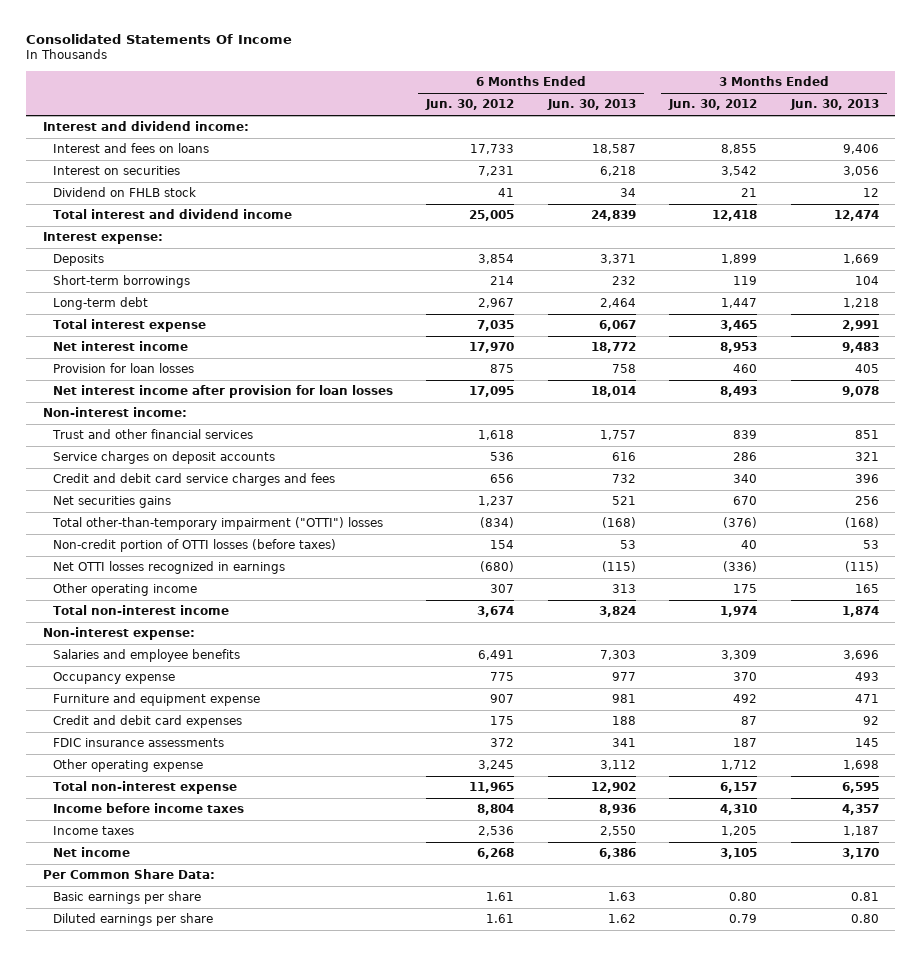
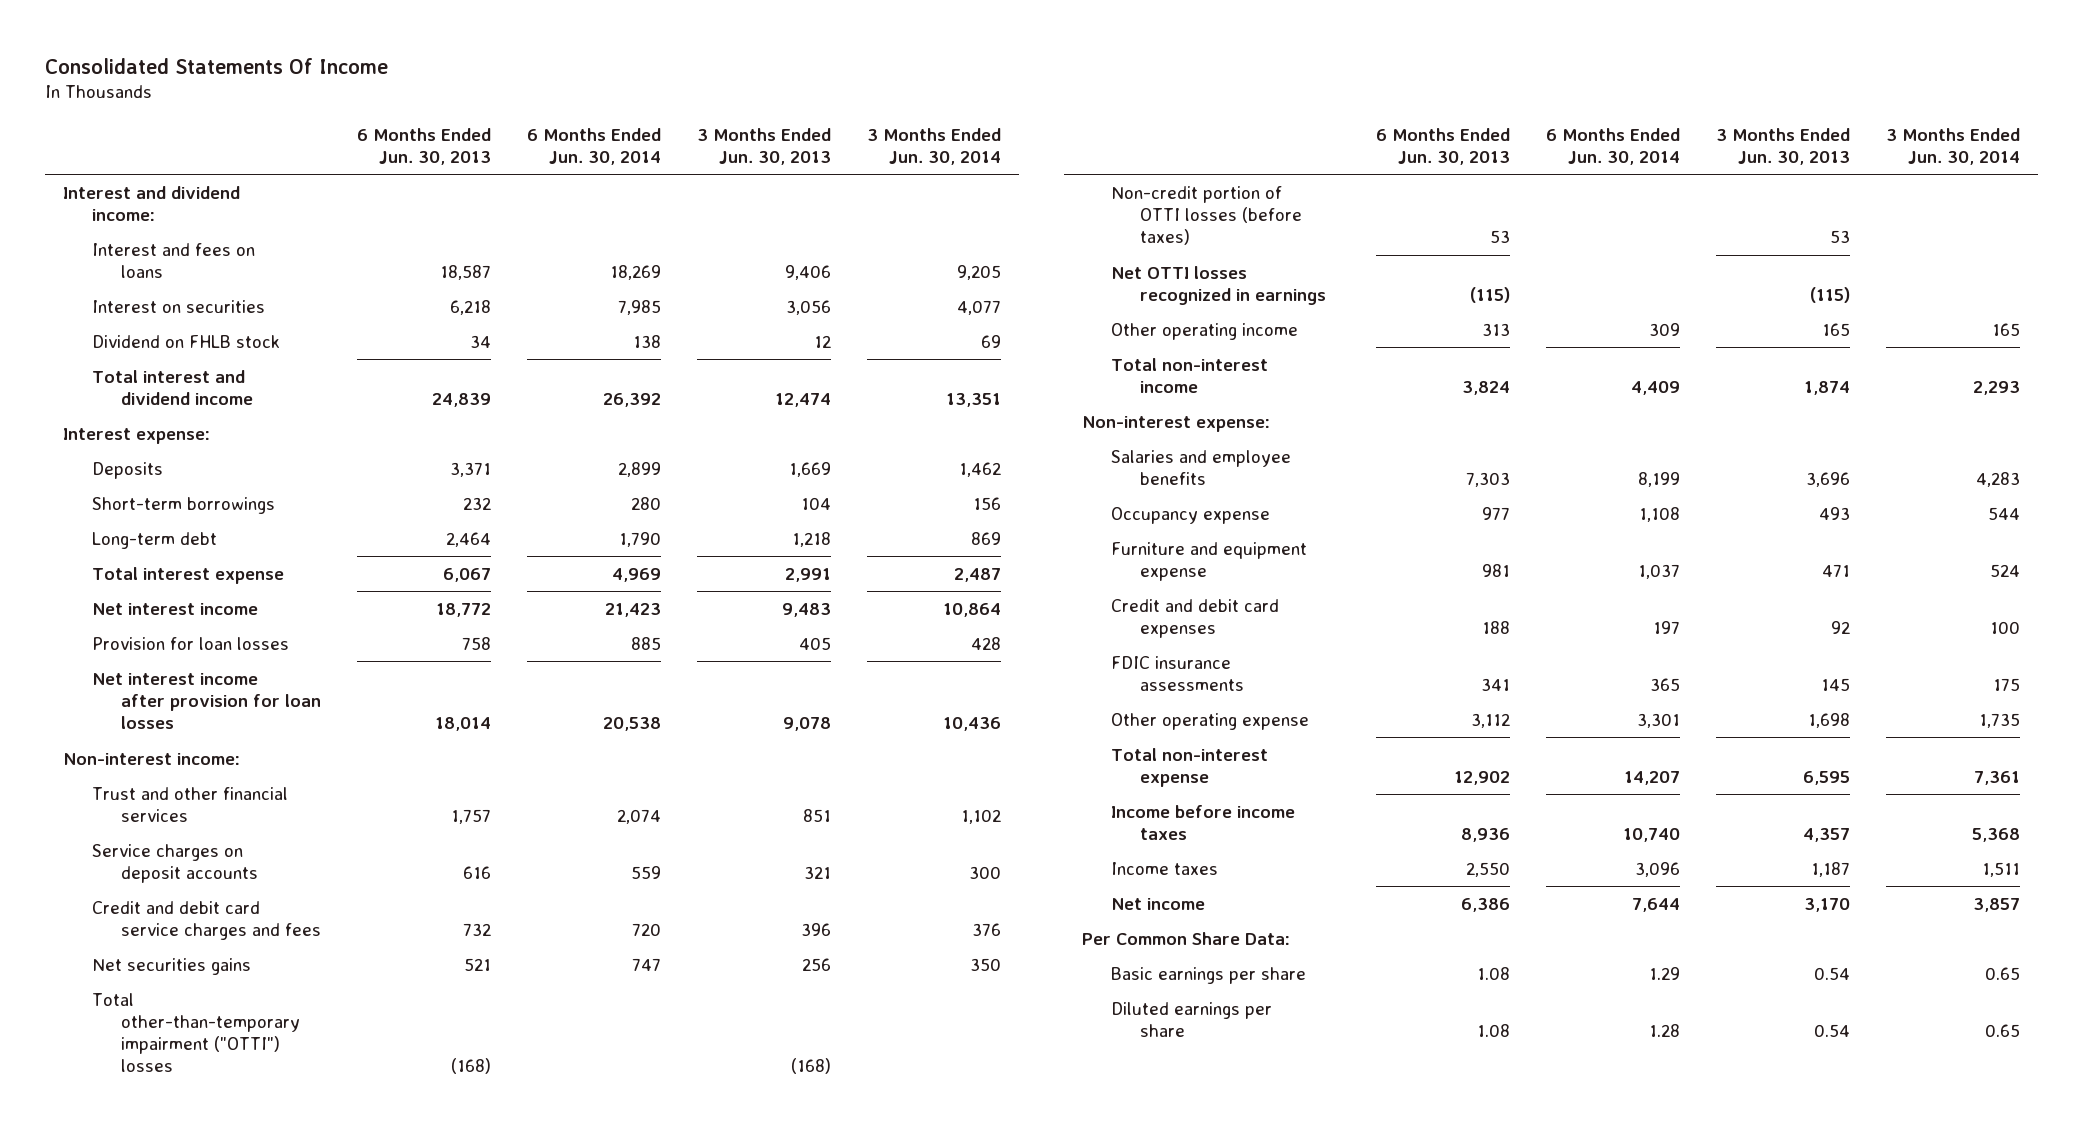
[425,99,515,111] Jun. 30, 2012 -> none
[668,99,758,111] Jun. 30, 2012 -> none
none -> [526,127,661,165] 6 Months Ended Jun. 30, 2014
none -> [866,127,1001,165] 3 Months Ended Jun. 30, 2014
[607,892,636,902] 1.63 -> [1477,966,1511,980] 1.08
[850,892,879,902] 0.81 -> [1813,966,1850,980] 0.54
[607,914,636,924] 1.62 -> [1477,1023,1511,1037] 1.08
[850,914,879,924] 0.80 -> [1813,1023,1850,1037] 0.54

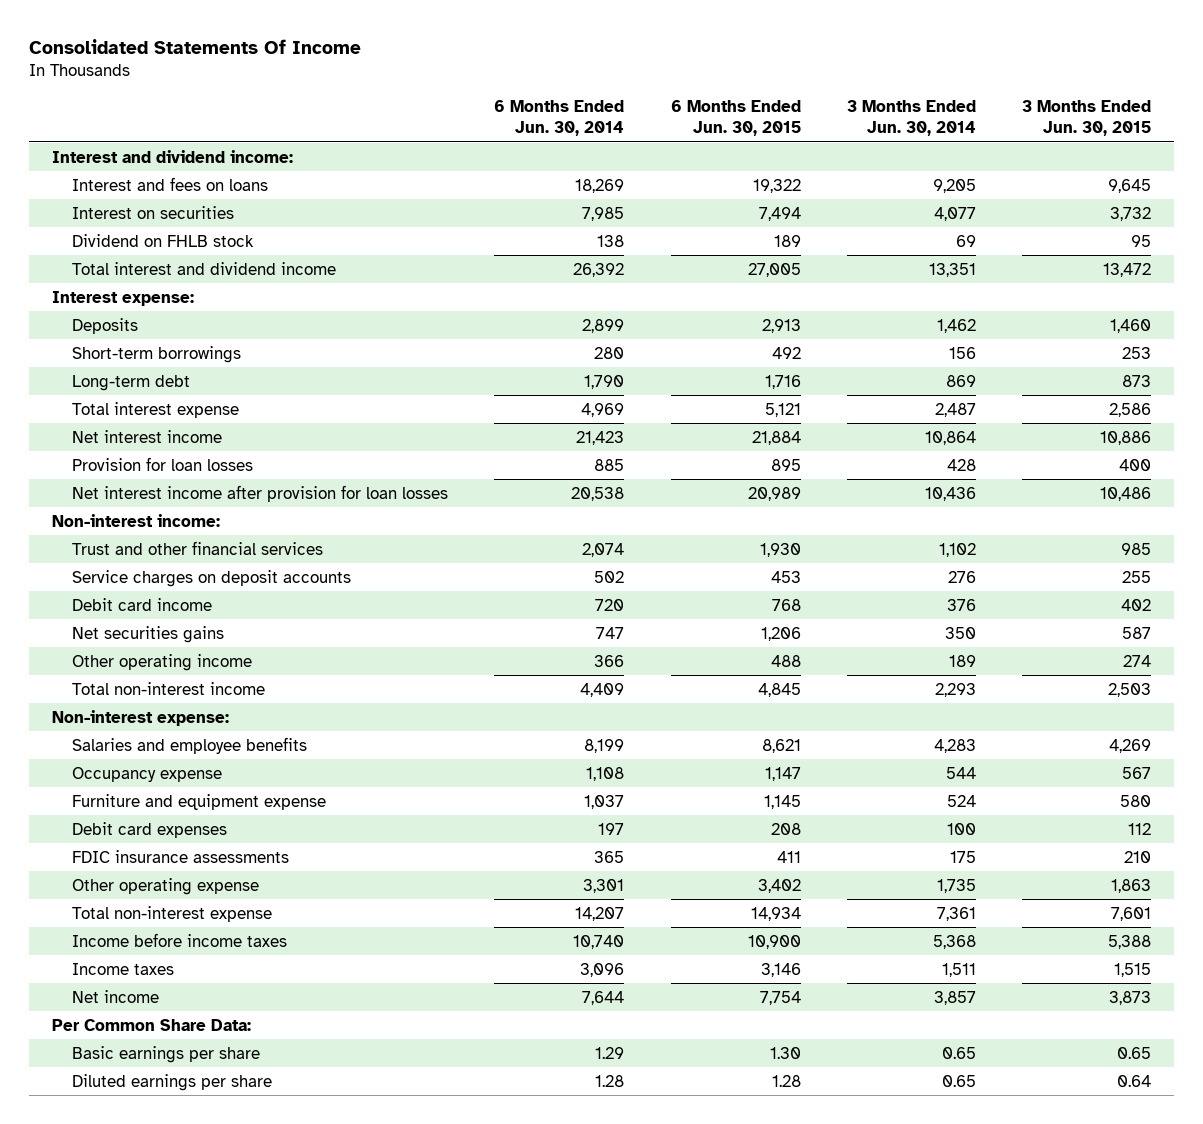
[356,127,491,165] 6 Months Ended Jun. 30, 2013 -> none
[696,127,831,165] 3 Months Ended Jun. 30, 2013 -> none
none -> [670,100,801,137] 6 Months Ended Jun. 30, 2015
none -> [1022,100,1152,137] 3 Months Ended Jun. 30, 2015
[630,865,661,879] 559 -> [594,570,625,583] 502
[968,865,1001,879] 300 -> [947,570,976,583] 276
[92,900,322,940] Credit and debit card service charges and fees -> [72,597,213,611] Debit card income
[92,992,301,1073] Total other-than-temporary impairment ("OTTI") losses -> none
[1111,185,1303,246] Non-credit portion of OTTI losses (before taxes) -> none
[1111,265,1327,305] Net OTTI losses recognized in earnings -> none
[1648,322,1680,336] 309 -> [594,654,625,667] 366
[1991,322,2020,336] 165 -> [948,654,976,667] 189
[1111,598,1280,638] Credit and debit card expenses -> [72,821,228,838] Debit card expenses

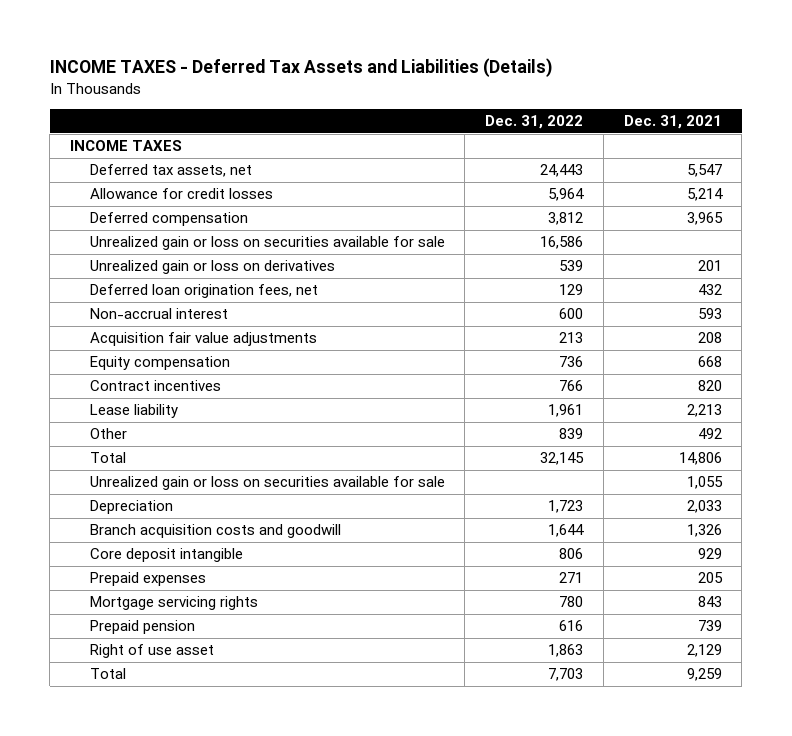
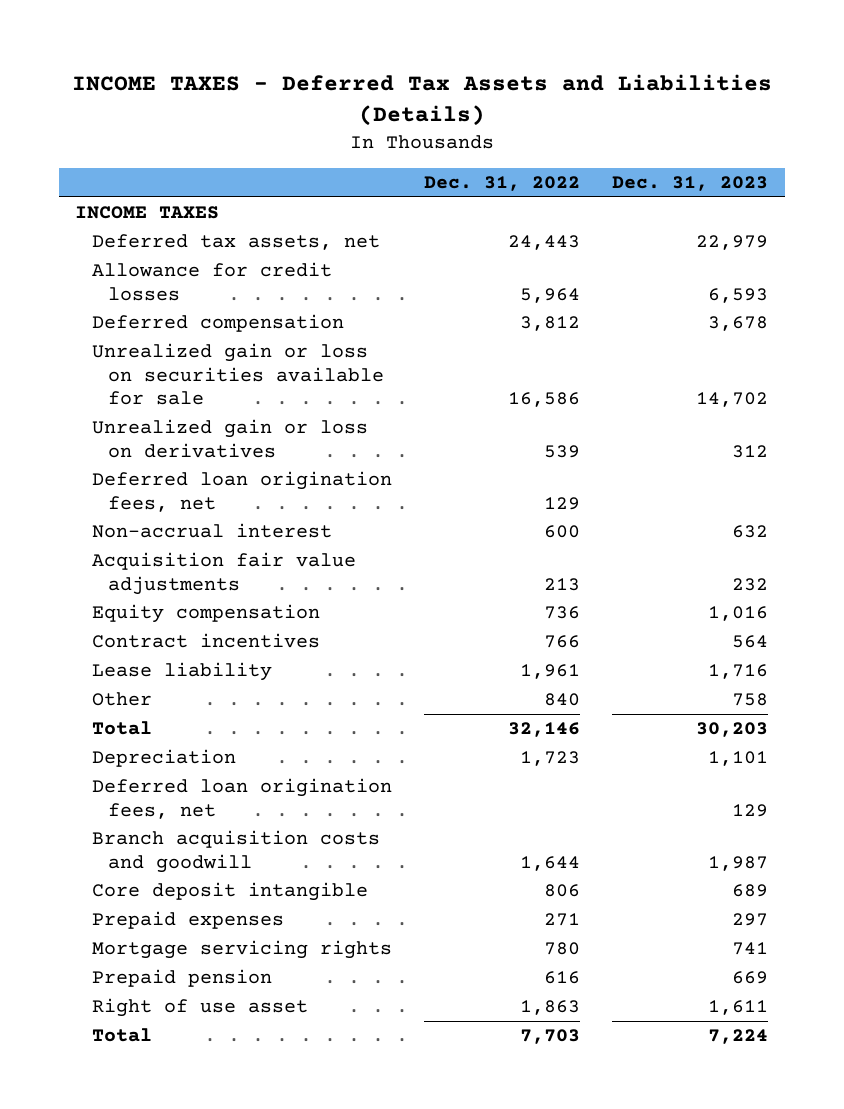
[623,115,722,130] Dec. 31, 2021 -> none
none -> [612,176,769,192] Dec. 31, 2023
[89,476,445,491] Unrealized gain or loss on securities available for sale -> none
[559,428,584,440] 839 -> [544,693,581,707] 840
[540,452,585,466] 32,145 -> [508,722,581,738] 32,146
none -> [91,778,392,819] Deferred loan origination fees, net

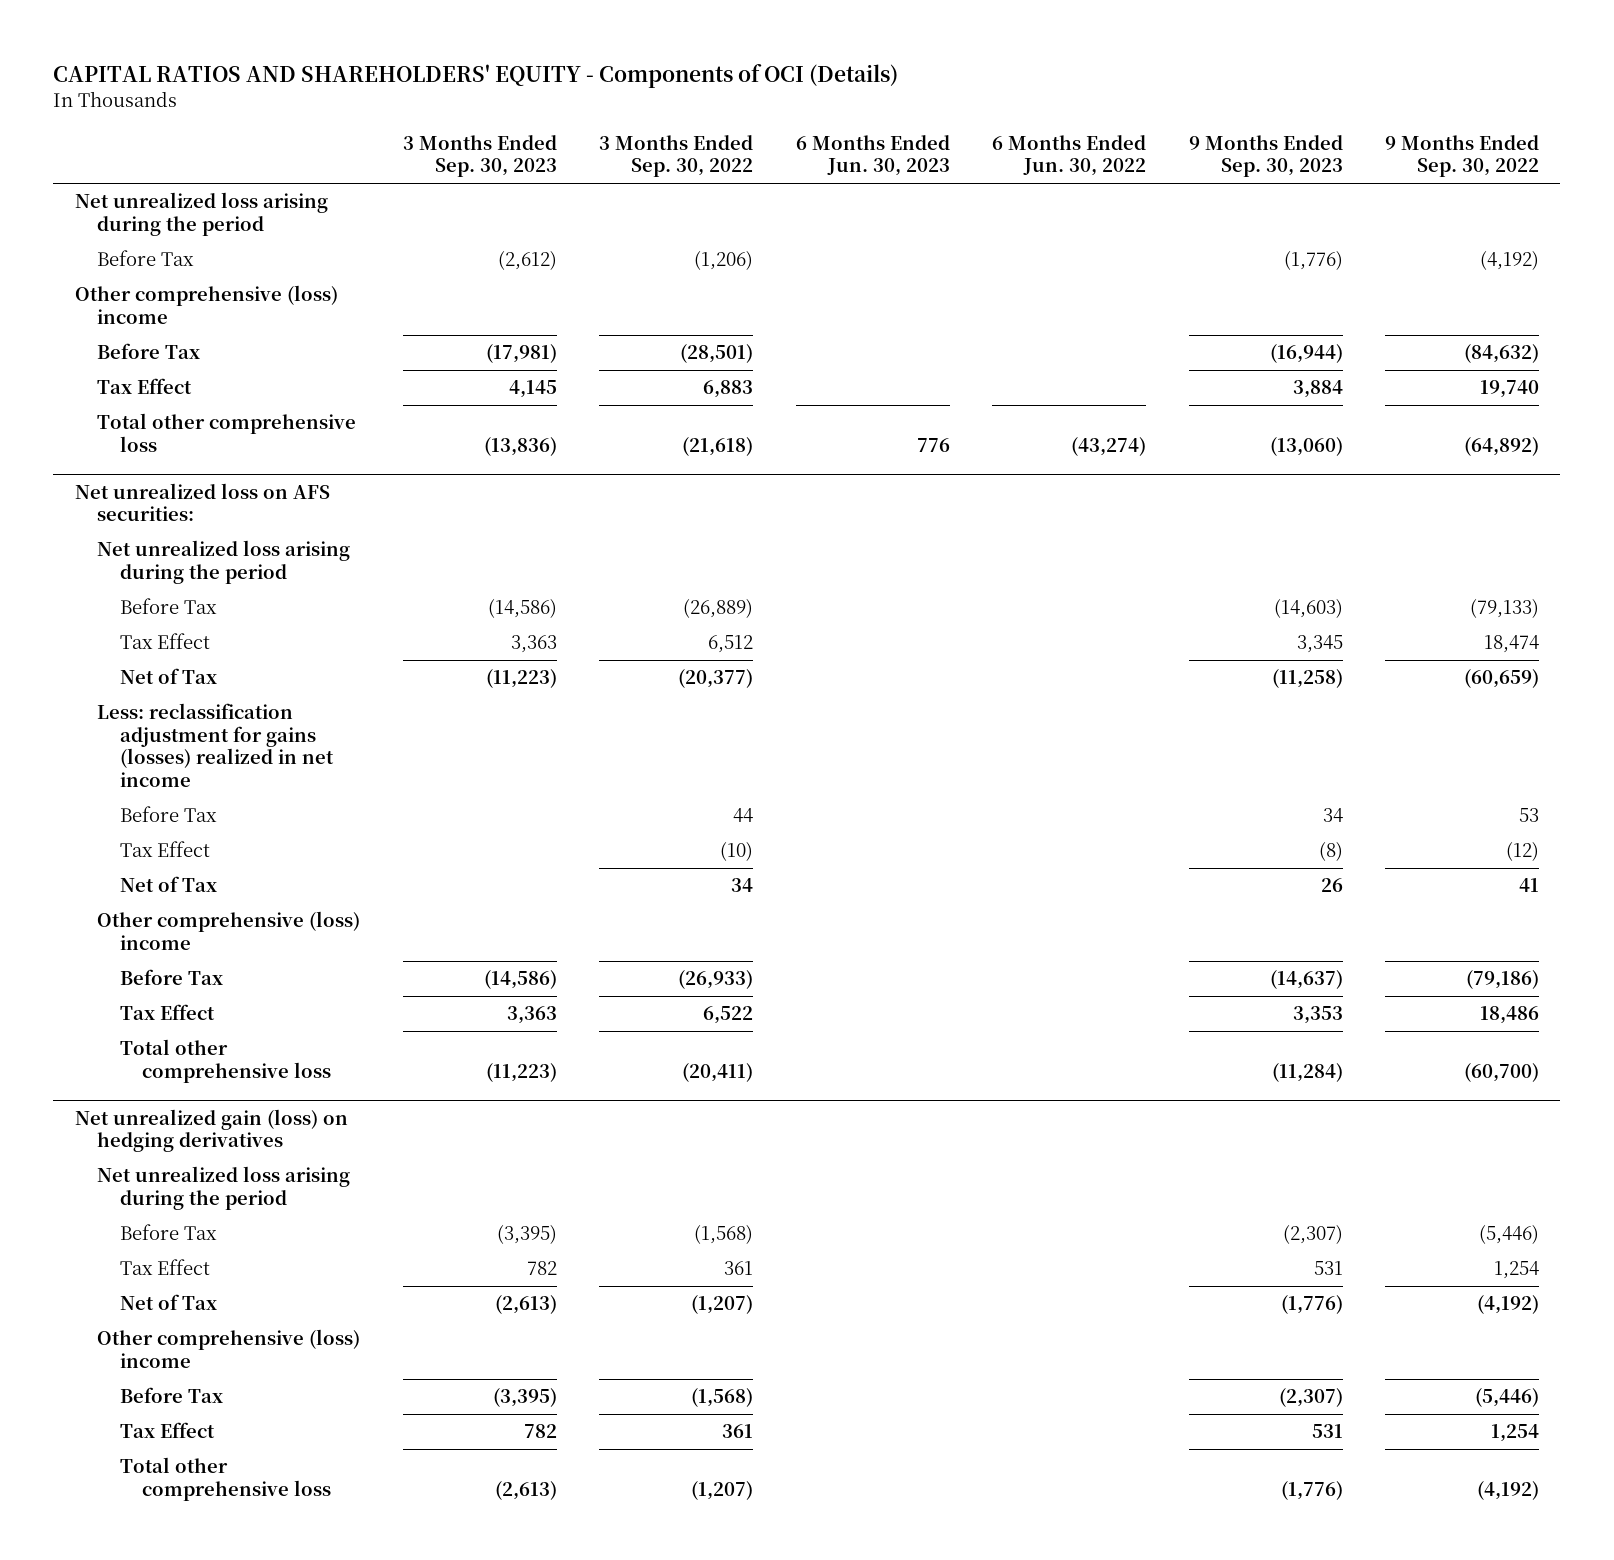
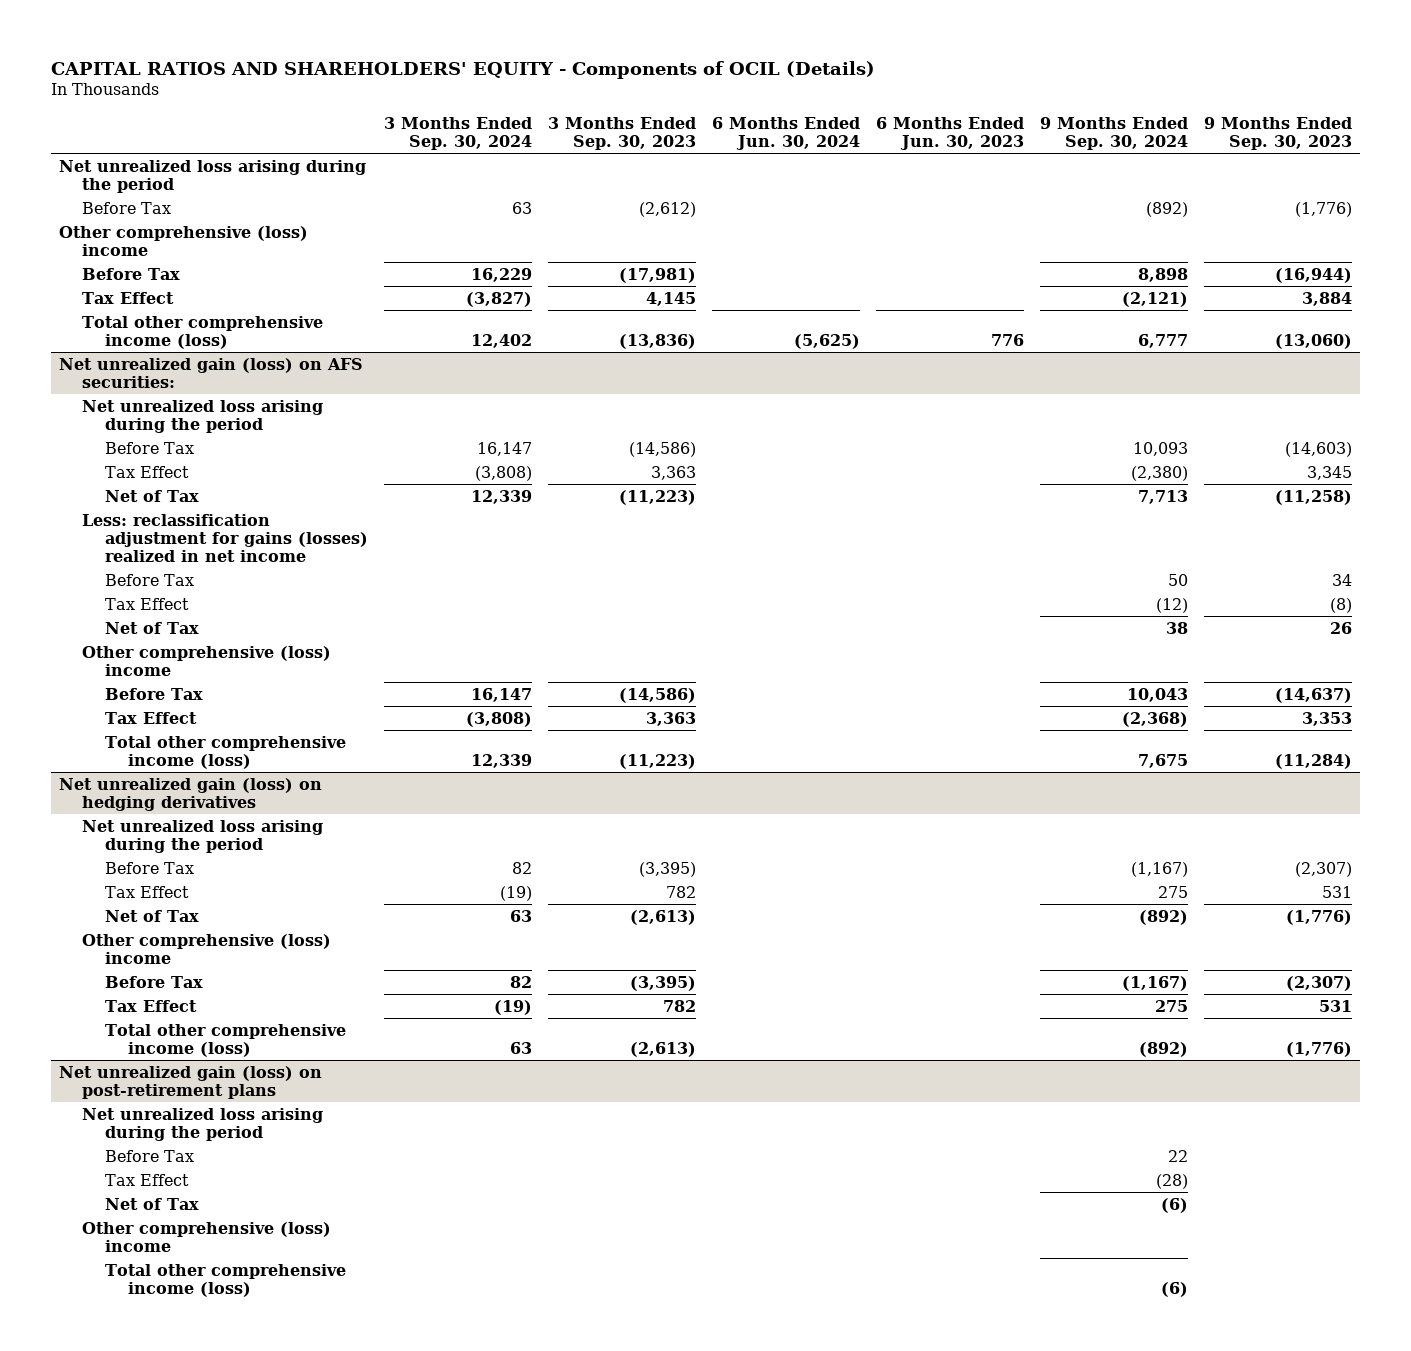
[53,64,899,89] CAPITAL RATIOS AND SHAREHOLDERS' EQUITY - Components of OCI (Details) -> [50,60,875,79] CAPITAL RATIOS AND SHAREHOLDERS' EQUITY - Components of OCIL (Details)
[599,134,754,178] 3 Months Ended Sep. 30, 2022 -> none
[992,134,1147,177] 6 Months Ended Jun. 30, 2022 -> none
[1385,134,1540,178] 9 Months Ended Sep. 30, 2022 -> none
none -> [383,116,532,150] 3 Months Ended Sep. 30, 2024
none -> [711,116,860,150] 6 Months Ended Jun. 30, 2024
none -> [1040,116,1189,150] 9 Months Ended Sep. 30, 2024
[97,413,357,452] Total other comprehensive loss -> [81,315,323,349] Total other comprehensive income (loss)
[74,482,330,522] Net unrealized loss on AFS securities: -> [58,357,363,388] Net unrealized gain (loss) on AFS securities:
[119,1039,332,1083] Total other comprehensive loss -> [104,735,346,769] Total other comprehensive income (loss)
[119,1457,332,1501] Total other comprehensive loss -> [104,1023,346,1057] Total other comprehensive income (loss)
none -> [58,1065,322,1099] Net unrealized gain (loss) on post-retirement plans
none -> [81,1107,323,1141] Net unrealized loss arising during the period
none -> [104,1149,194,1162] Before Tax
none -> [104,1173,189,1186] Tax Effect
none -> [104,1197,199,1210] Net of Tax
none -> [81,1221,331,1252] Other comprehensive (loss) income
none -> [104,1263,346,1297] Total other comprehensive income (loss)

